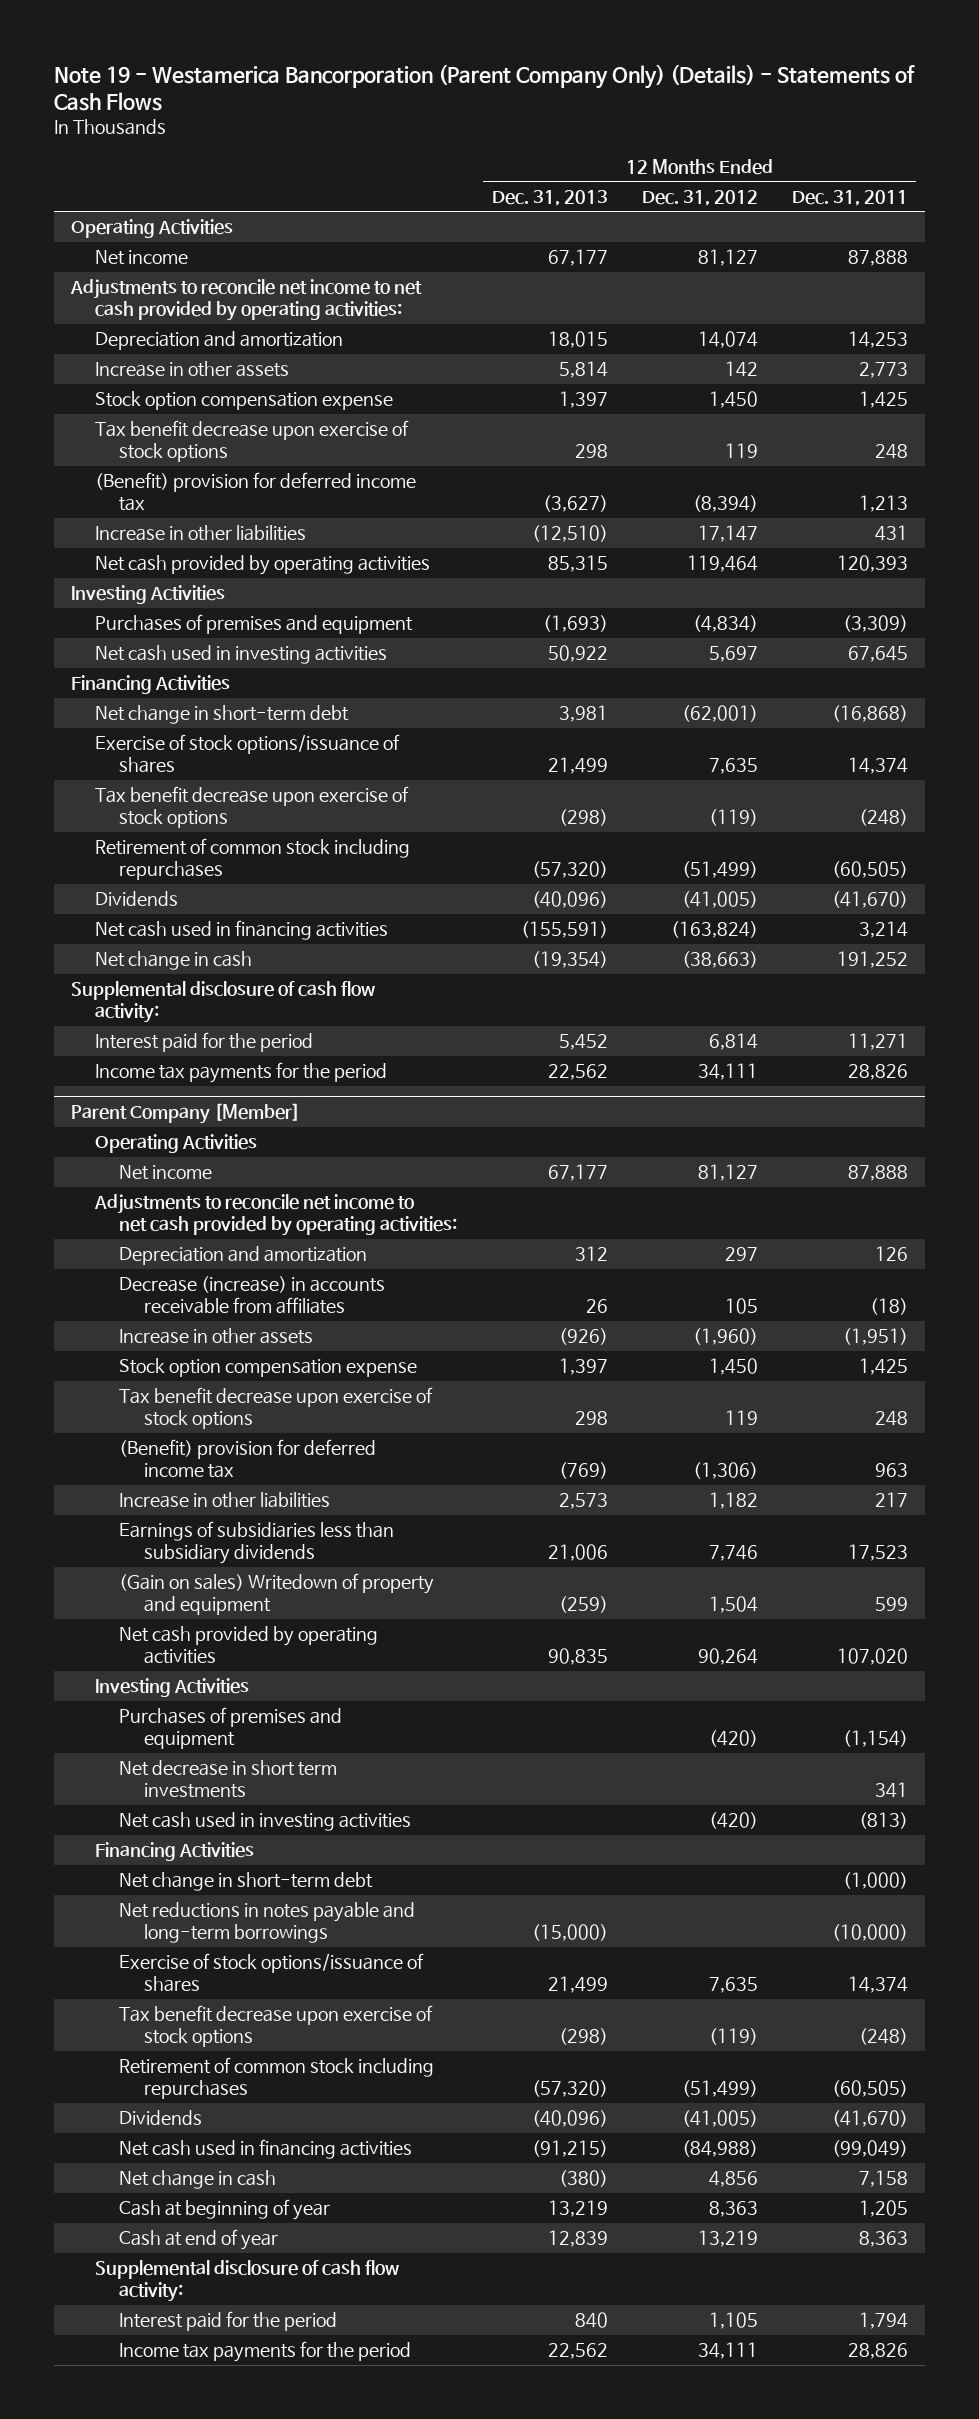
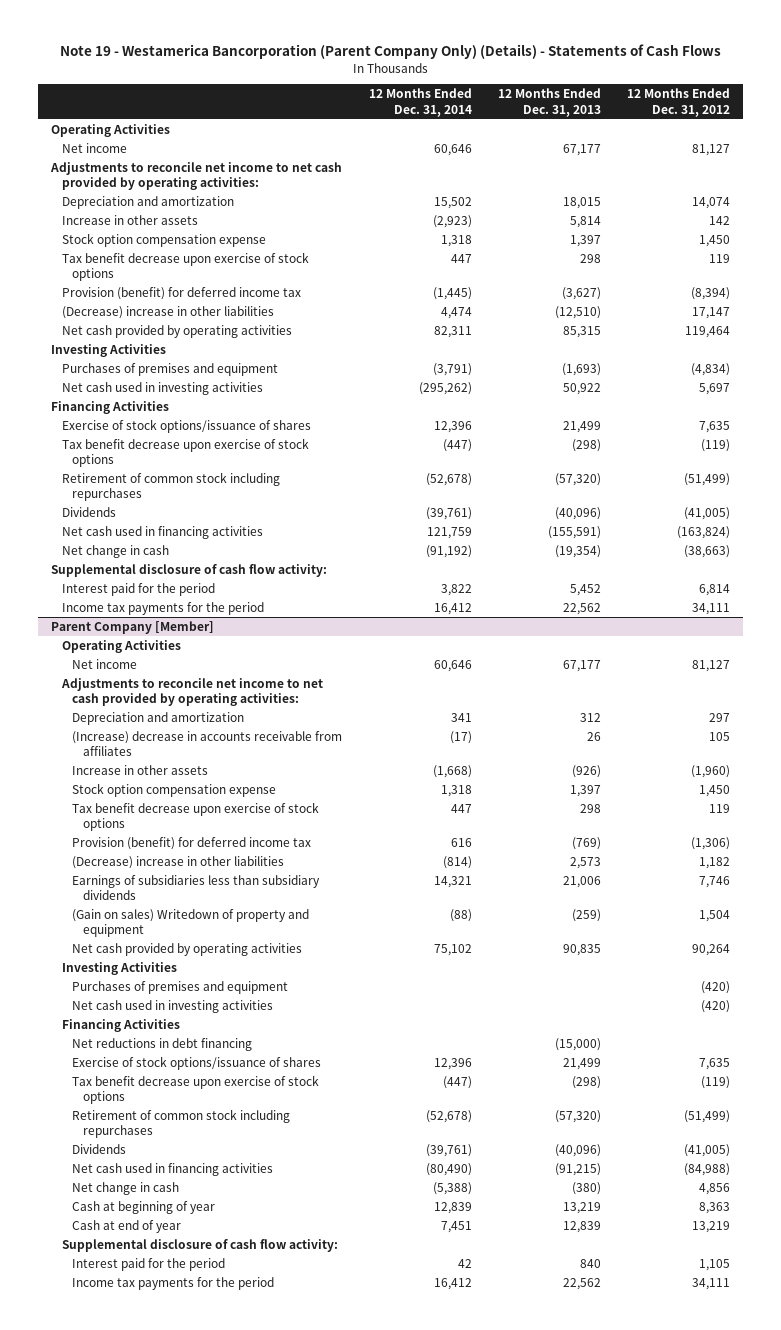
[791,189,908,206] Dec. 31, 2011 -> none
none -> [368,88,472,117] 12 Months Ended Dec. 31, 2014
[95,472,417,512] (Benefit) provision for deferred income tax -> [61,286,301,300] Provision (benefit) for deferred income tax
[95,525,307,542] Increase in other liabilities -> [61,305,274,319] (Decrease) increase in other liabilities
[95,705,350,725] Net change in short-term debt -> none
[119,1276,386,1315] Decrease (increase) in accounts receivable from affiliates -> [72,730,343,757] (Increase) decrease in accounts receivable from affiliates
[119,1439,377,1479] (Benefit) provision for deferred income tax -> [72,836,312,850] Provision (benefit) for deferred income tax
[119,1492,331,1509] Increase in other liabilities -> [72,855,285,869] (Decrease) increase in other liabilities
[119,1760,338,1799] Net decrease in short term investments -> none
[119,1872,374,1892] Net change in short-term debt -> none
[119,1902,416,1944] Net reductions in notes payable and long-term borrowings -> [72,1037,253,1051] Net reductions in debt financing

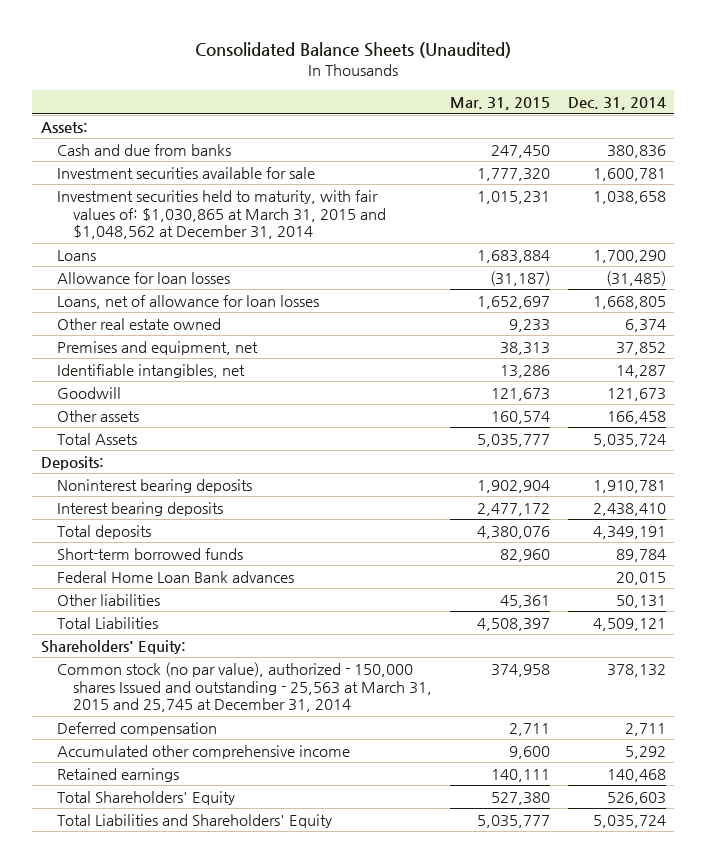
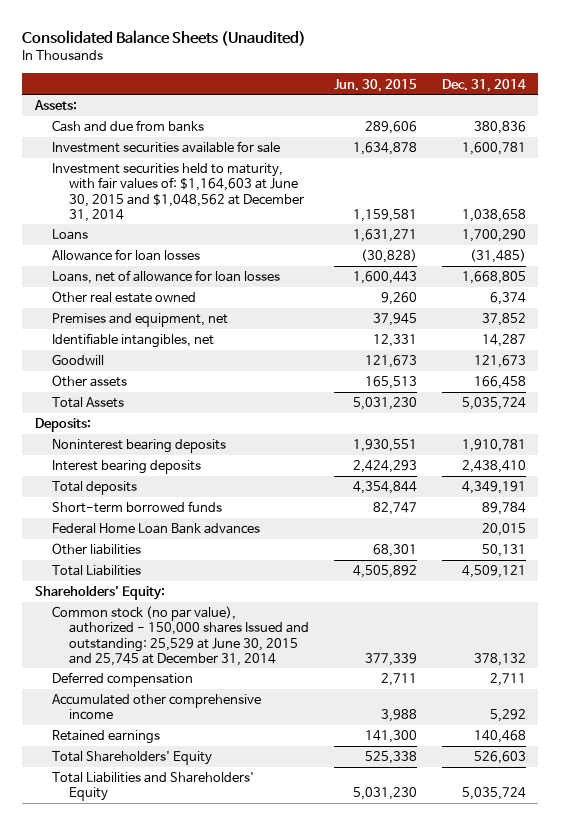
[449,97,550,111] Mar. 31, 2015 -> none
none -> [333,78,417,92] Jun. 30, 2015
[56,189,386,240] Investment securities held to maturity, with fair values of: $1,030,865 at March 31, 2015 and $1,048,562 at December 31, 2014 -> [51,163,304,222] Investment securities held to maturity, with fair values of: $1,164,603 at June 30, 2015 and $1,048,562 at December 31, 2014
[56,661,432,713] Common stock (no par value), authorized - 150,000 shares Issued and outstanding - 25,563 at March 31, 2015 and 25,745 at December 31, 2014 -> [51,606,309,666] Common stock (no par value), authorized - 150,000 shares Issued and outstanding: 25,529 at June 30, 2015 and 25,745 at December 31, 2014

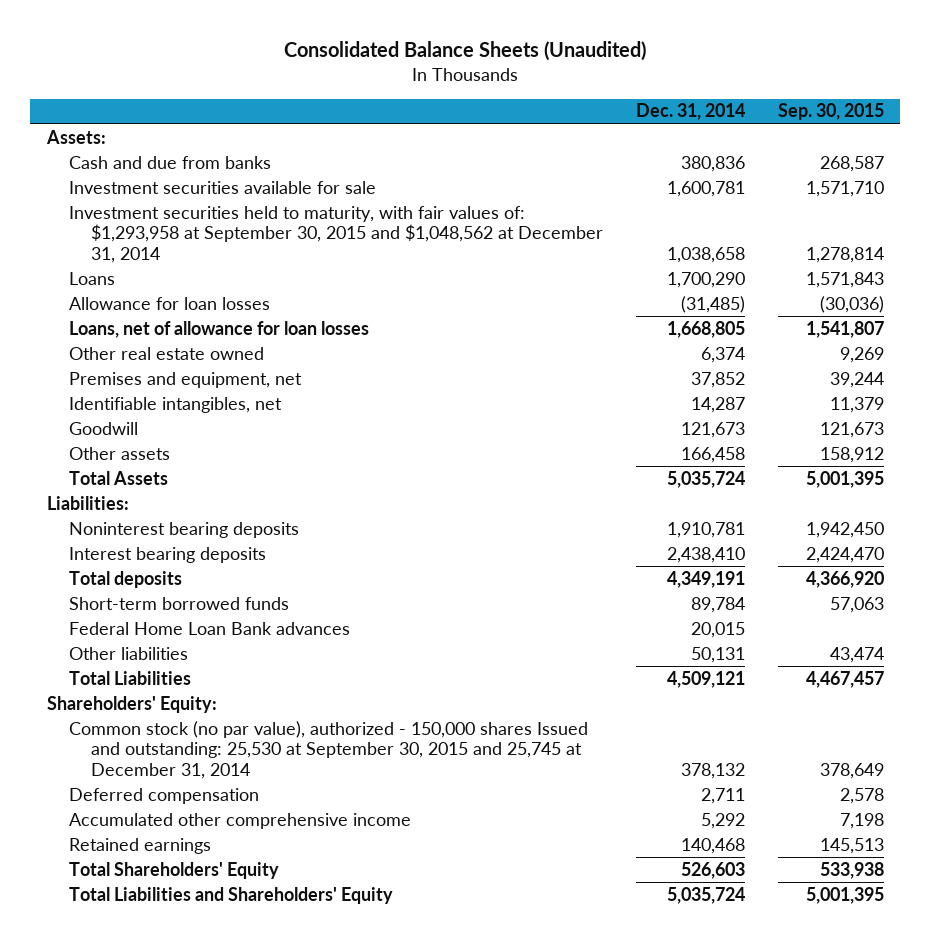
[333,78,417,92] Jun. 30, 2015 -> none
none -> [777,103,884,121] Sep. 30, 2015
[51,163,304,222] Investment securities held to maturity, with fair values of: $1,164,603 at June 30, 2015 and $1,048,562 at December 31, 2014 -> [68,205,603,264] Investment securities held to maturity, with fair values of: $1,293,958 at September 30, 2015 and $1,048,562 at December 31, 2014
[34,418,91,433] Deposits: -> none
none -> [46,495,129,510] Liabilities:
[51,606,309,666] Common stock (no par value), authorized - 150,000 shares Issued and outstanding: 25,529 at June 30, 2015 and 25,745 at December 31, 2014 -> [68,720,588,780] Common stock (no par value), authorized - 150,000 shares Issued and outstanding: 25,530 at September 30, 2015 and 25,745 at December 31, 2014

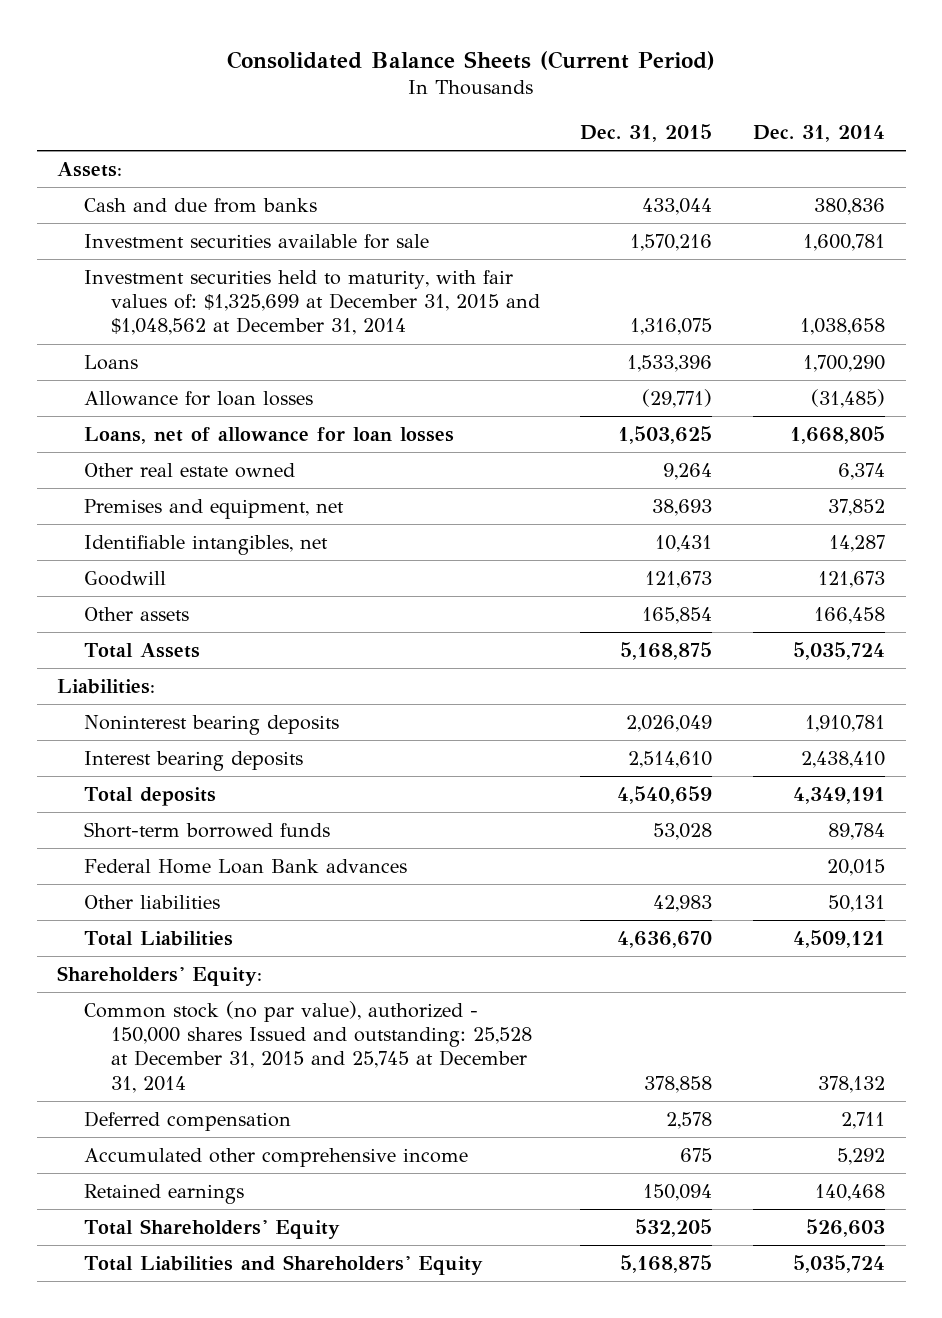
[284,41,647,62] Consolidated Balance Sheets (Unaudited) -> [227,50,716,70] Consolidated Balance Sheets (Current Period)
[777,103,884,121] Sep. 30, 2015 -> none
none -> [580,124,713,143] Dec. 31, 2015
[68,205,603,264] Investment securities held to maturity, with fair values of: $1,293,958 at September 30, 2015 and $1,048,562 at December 31, 2014 -> [83,269,540,336] Investment securities held to maturity, with fair values of: $1,325,699 at December 31, 2015 and $1,048,562 at December 31, 2014
[68,720,588,780] Common stock (no par value), authorized - 150,000 shares Issued and outstanding: 25,530 at September 30, 2015 and 25,745 at December 31, 2014 -> [83,1000,532,1093] Common stock (no par value), authorized - 150,000 shares Issued and outstanding: 25,528 at December 31, 2015 and 25,745 at December 31, 2014

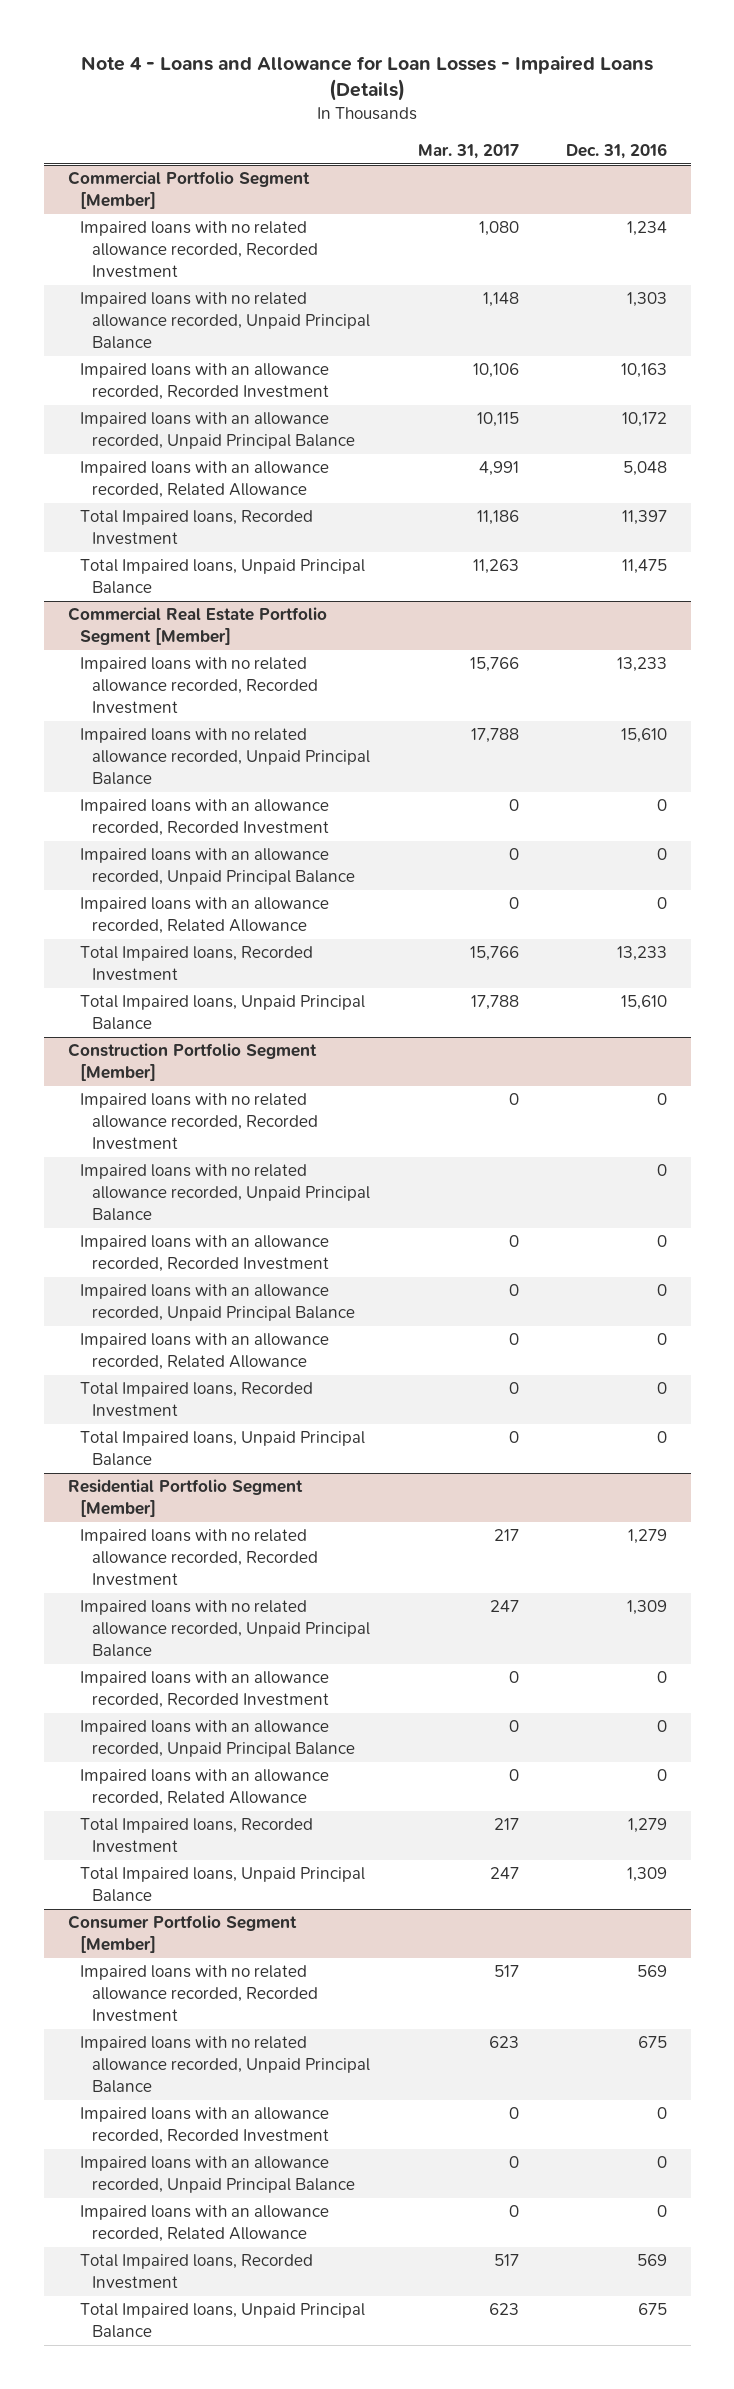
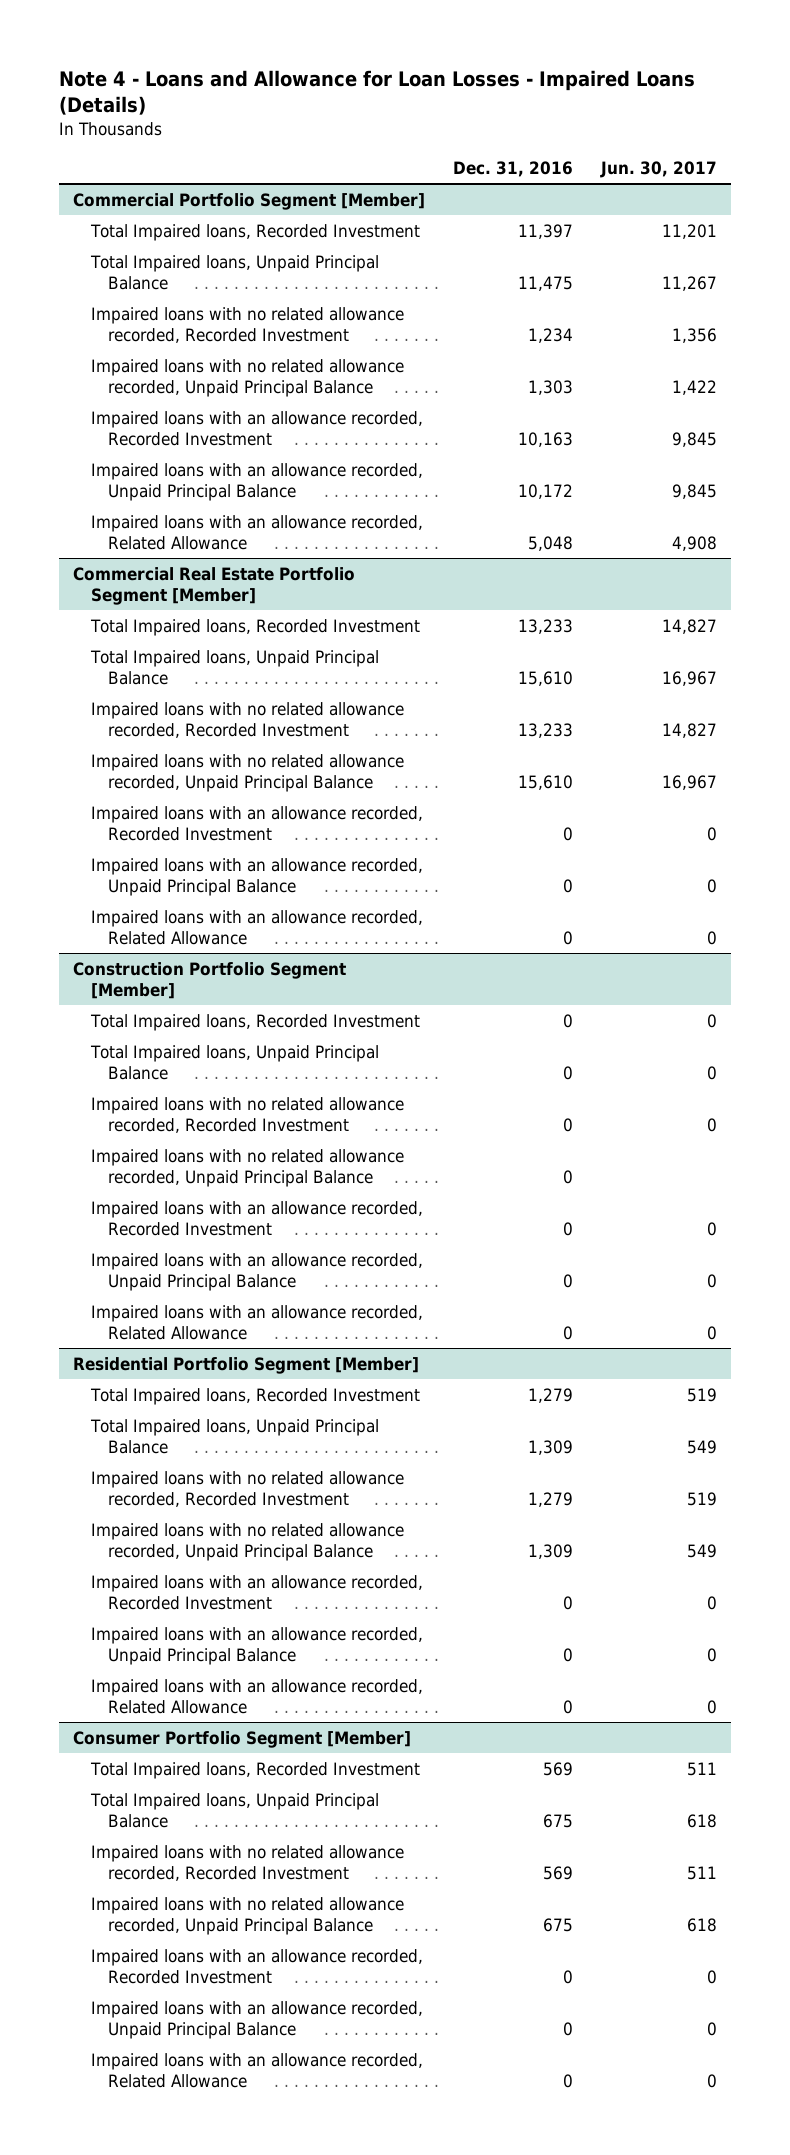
[417,143,519,159] Mar. 31, 2017 -> none
none -> [599,161,717,179] Jun. 30, 2017
[79,510,313,546] Total Impaired loans, Recorded Investment -> [89,223,420,241] Total Impaired loans, Recorded Investment
[79,559,365,595] Total Impaired loans, Unpaid Principal Balance -> [89,254,379,291] Total Impaired loans, Unpaid Principal Balance
[79,946,313,982] Total Impaired loans, Recorded Investment -> [89,618,420,636] Total Impaired loans, Recorded Investment
[79,995,365,1031] Total Impaired loans, Unpaid Principal Balance -> [89,649,379,686] Total Impaired loans, Unpaid Principal Balance
[79,1382,313,1418] Total Impaired loans, Recorded Investment -> [89,1013,420,1031] Total Impaired loans, Recorded Investment
[79,1431,365,1467] Total Impaired loans, Unpaid Principal Balance -> [89,1044,379,1081] Total Impaired loans, Unpaid Principal Balance
[79,1818,313,1854] Total Impaired loans, Recorded Investment -> [89,1387,420,1405] Total Impaired loans, Recorded Investment
[79,1867,365,1903] Total Impaired loans, Unpaid Principal Balance -> [89,1418,379,1455] Total Impaired loans, Unpaid Principal Balance
[79,2254,313,2290] Total Impaired loans, Recorded Investment -> [89,1761,420,1779] Total Impaired loans, Recorded Investment
[79,2303,365,2339] Total Impaired loans, Unpaid Principal Balance -> [89,1792,379,1829] Total Impaired loans, Unpaid Principal Balance

